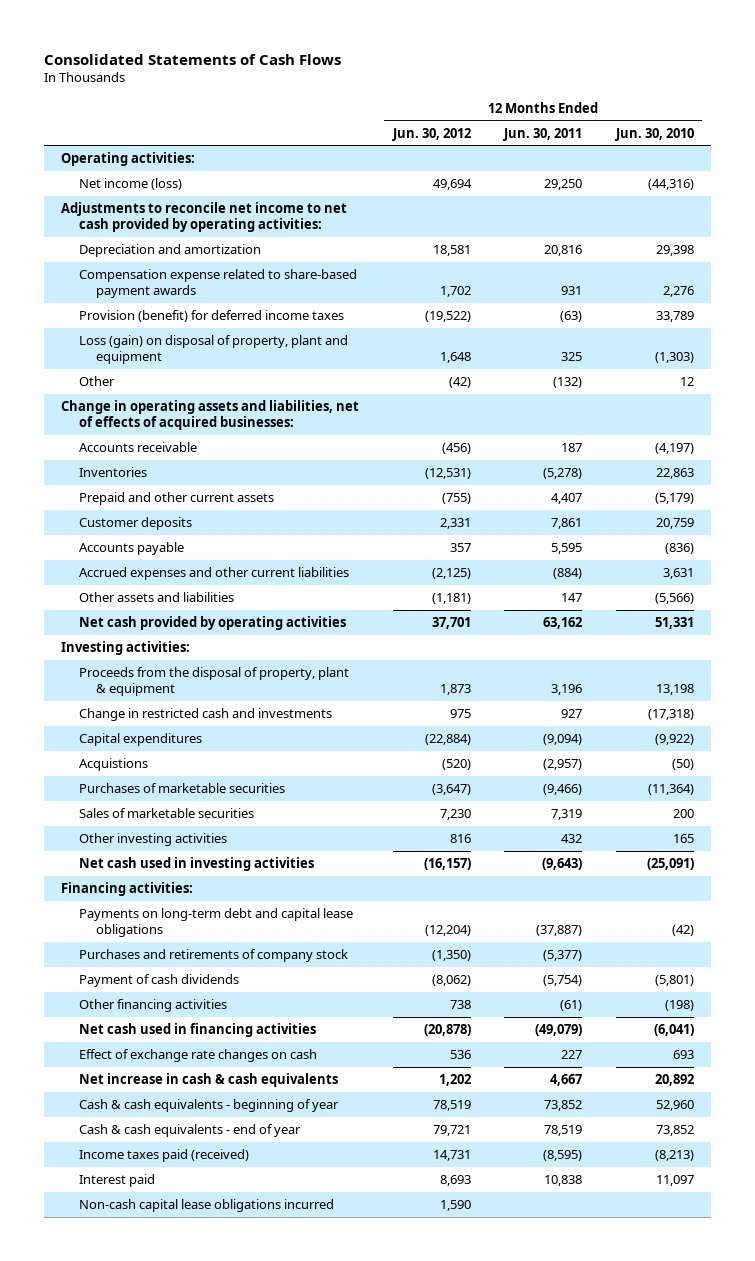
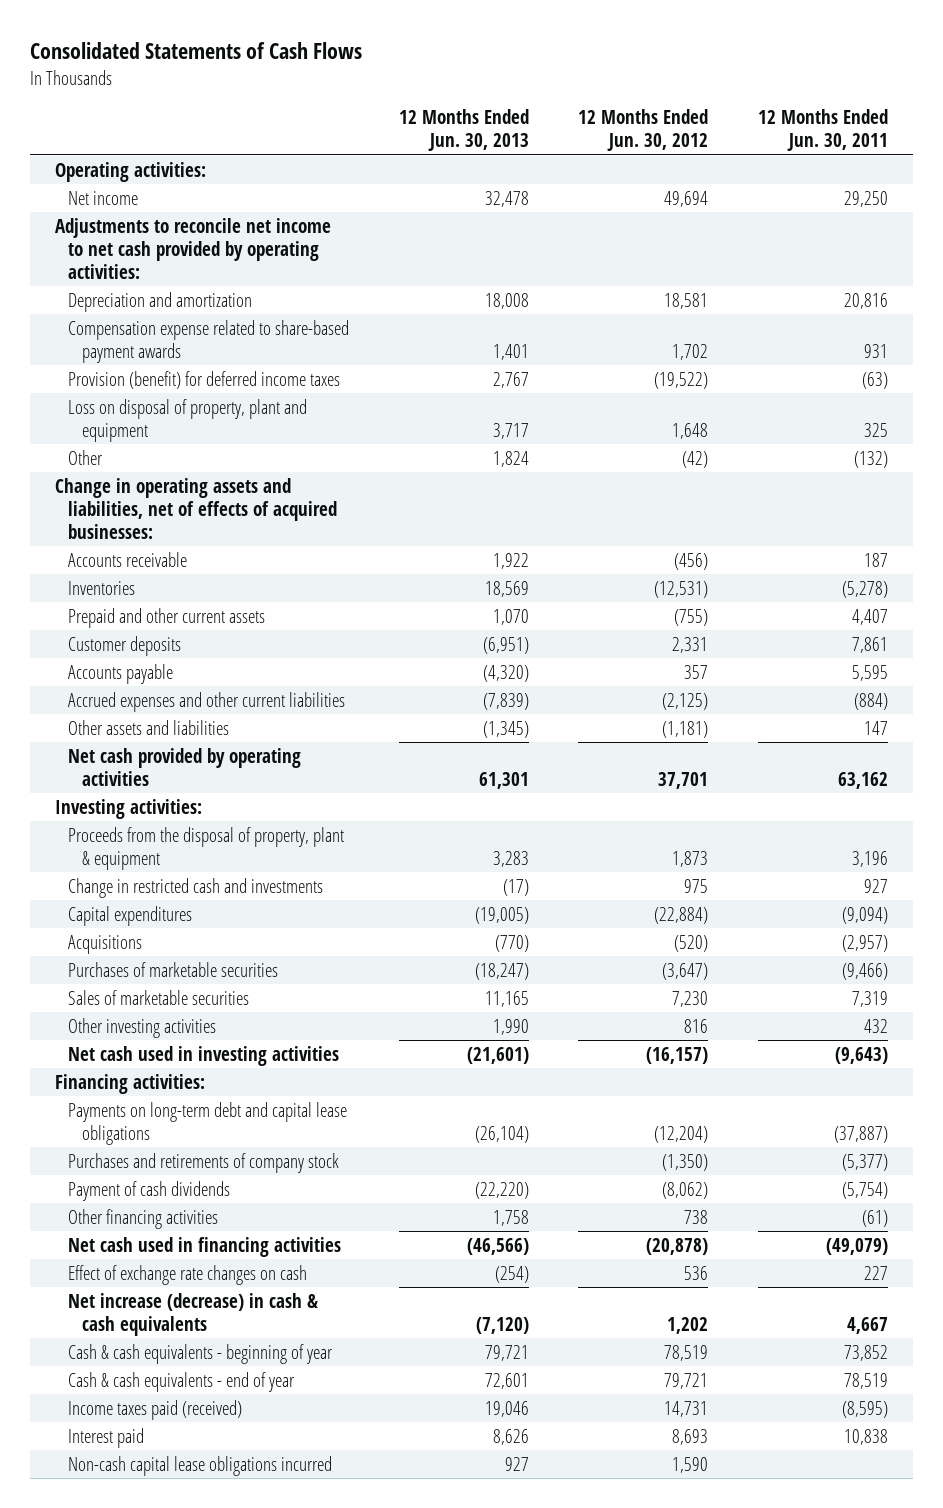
[614,127,694,141] Jun. 30, 2010 -> none
none -> [398,109,529,152] 12 Months Ended Jun. 30, 2013
[78,178,182,191] Net income (loss) -> [68,190,139,205] Net income
[78,335,348,365] Loss (gain) on disposal of property, plant and equipment -> [68,398,308,442] Loss on disposal of property, plant and equipment
[78,758,148,772] Acquistions -> [68,934,143,954] Acquisitions
[78,1073,338,1088] Net increase in cash & cash equivalents -> [68,1292,319,1336] Net increase (decrease) in cash & cash equivalents

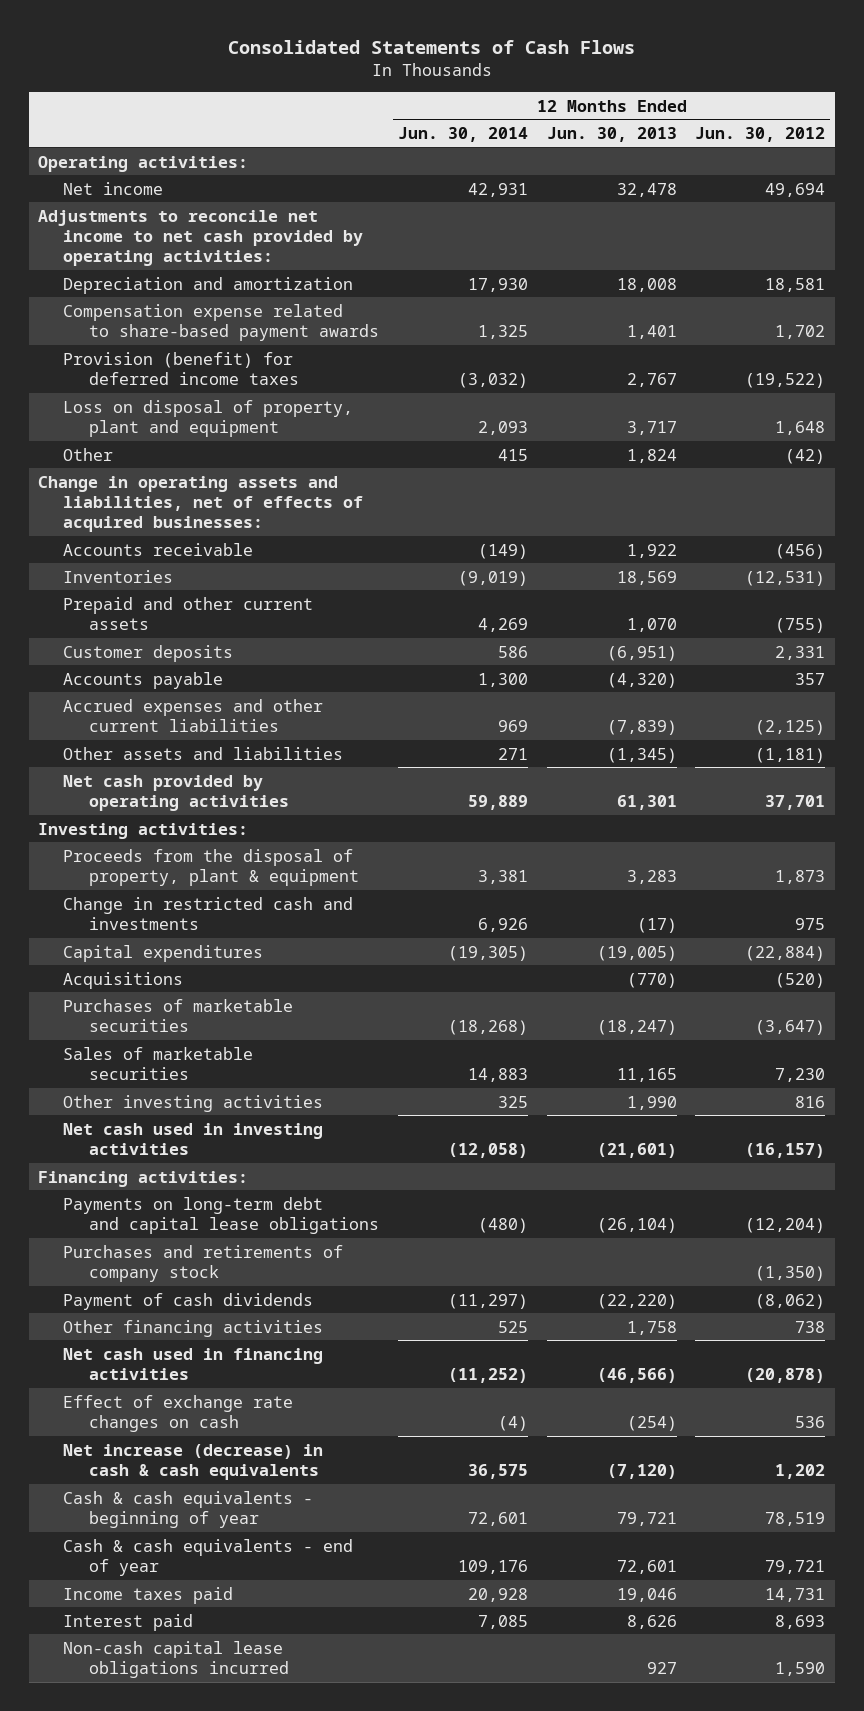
[757,109,888,152] 12 Months Ended Jun. 30, 2011 -> none
none -> [397,127,528,143] Jun. 30, 2014
[68,1399,243,1420] Income taxes paid (received) -> [63,1586,234,1604] Income taxes paid

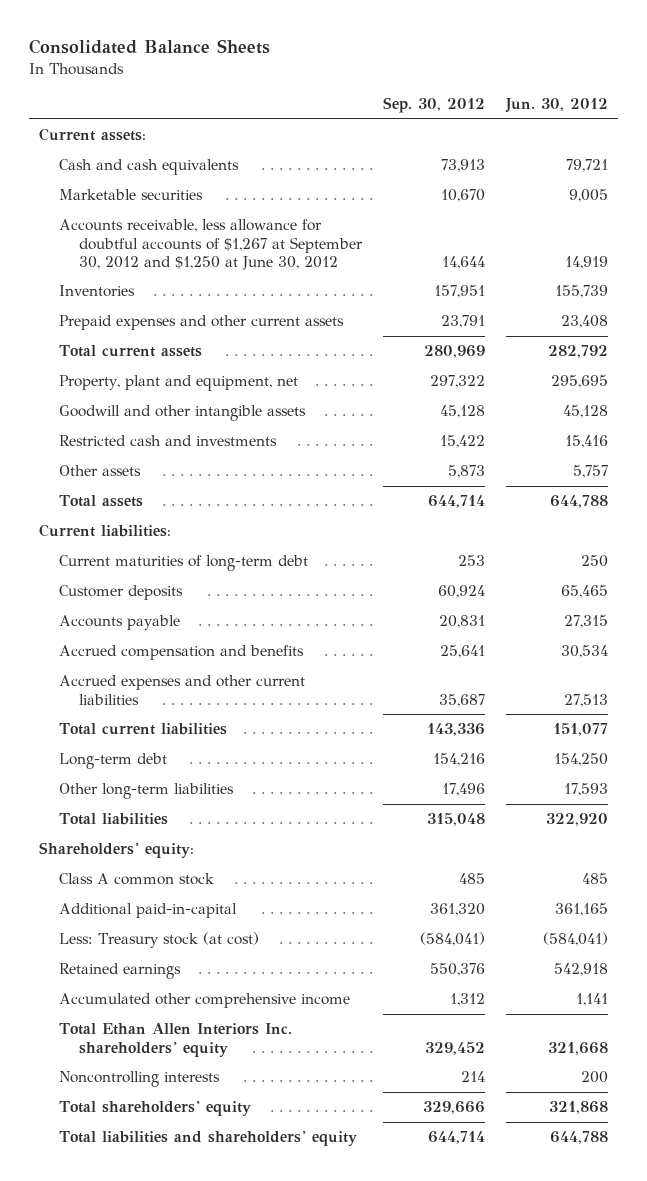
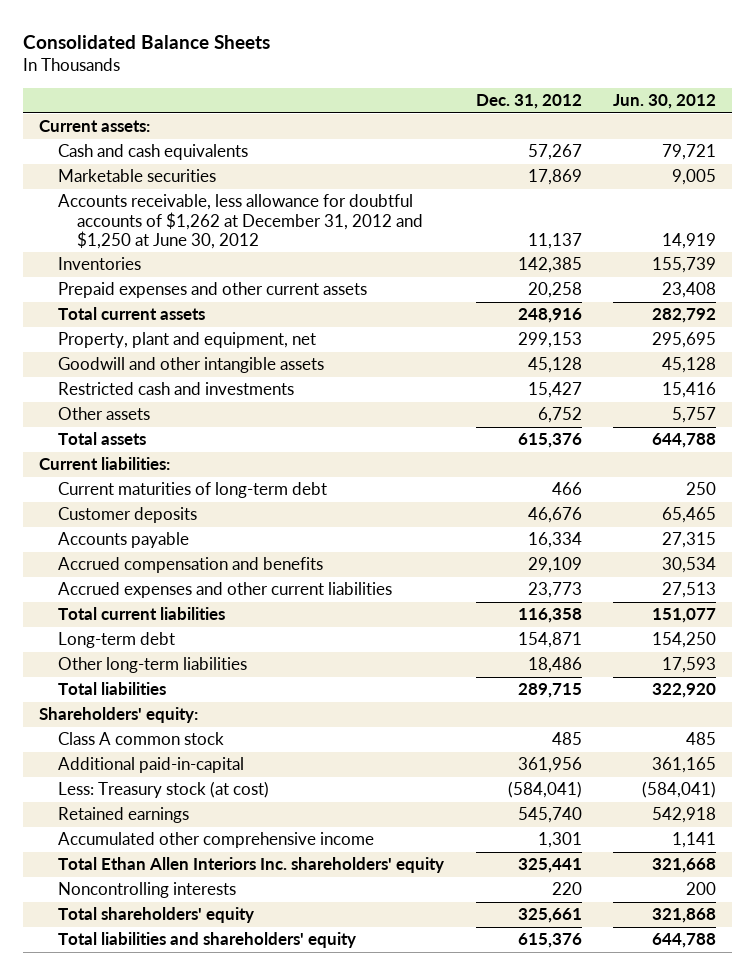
[383,97,486,114] Sep. 30, 2012 -> none
none -> [475,94,582,110] Dec. 31, 2012
[59,219,364,270] Accounts receivable, less allowance for doubtful accounts of $1,267 at September 30, 2012 and $1,250 at June 30, 2012 -> [58,194,424,250] Accounts receivable, less allowance for doubtful accounts of $1,262 at December 31, 2012 and $1,250 at June 30, 2012

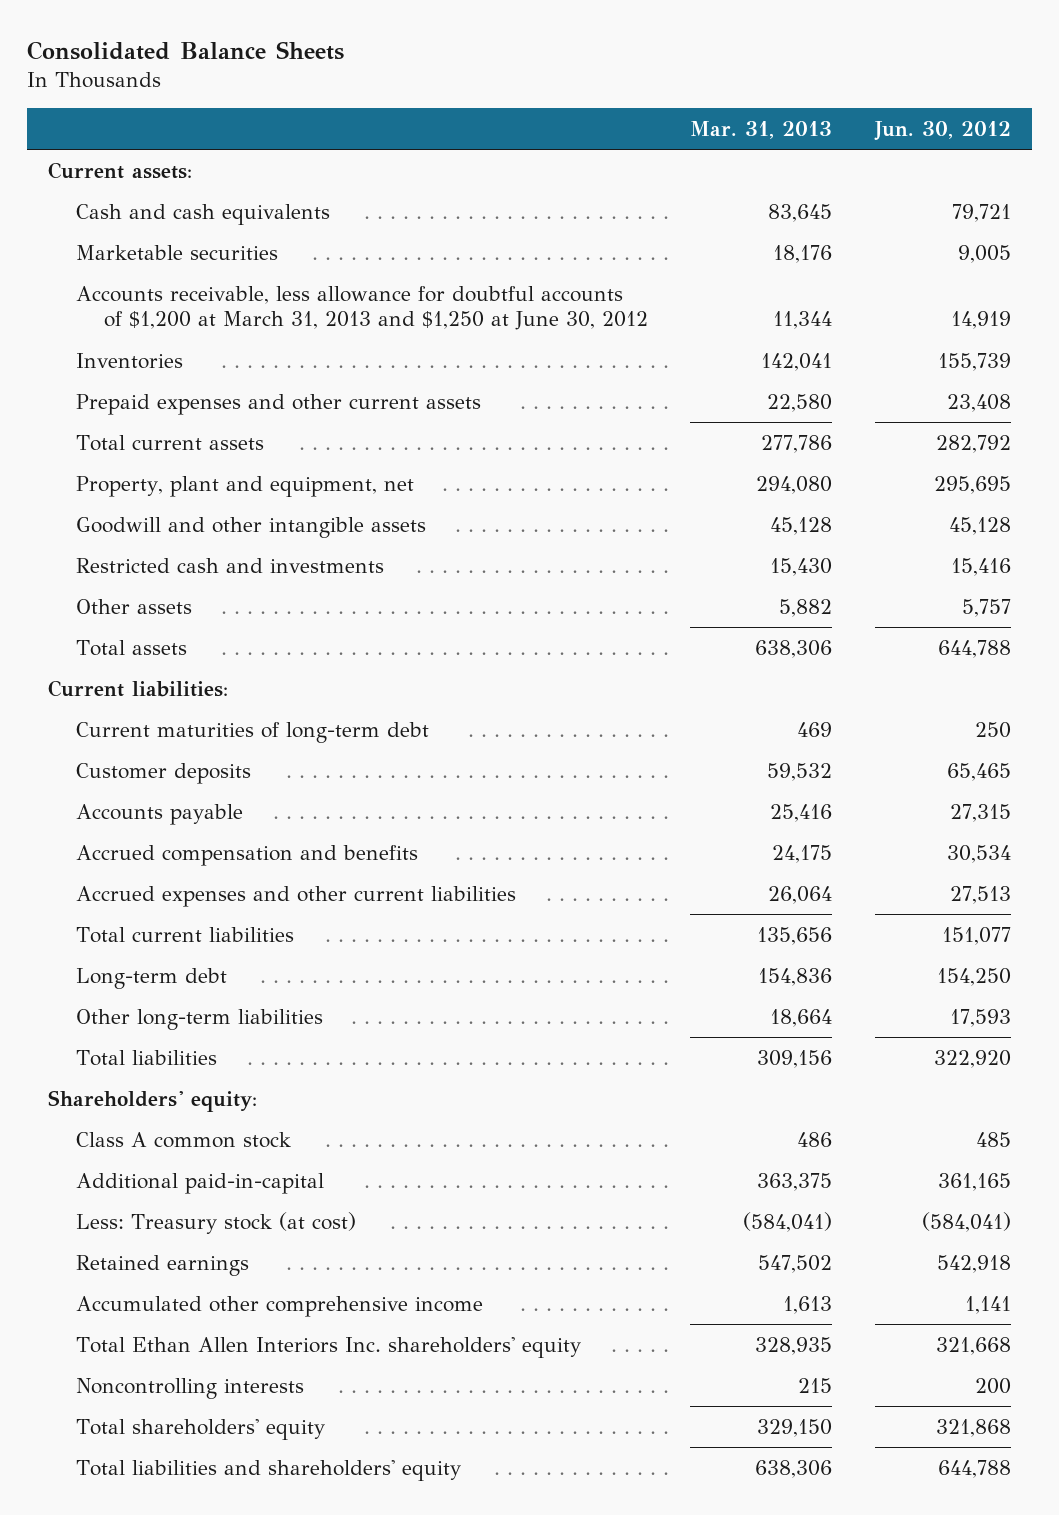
[475,94,582,110] Dec. 31, 2012 -> none
none -> [690,120,833,139] Mar. 31, 2013
[58,194,424,250] Accounts receivable, less allowance for doubtful accounts of $1,262 at December 31, 2012 and $1,250 at June 30, 2012 -> [76,285,649,331] Accounts receivable, less allowance for doubtful accounts of $1,200 at March 31, 2013 and $1,250 at June 30, 2012

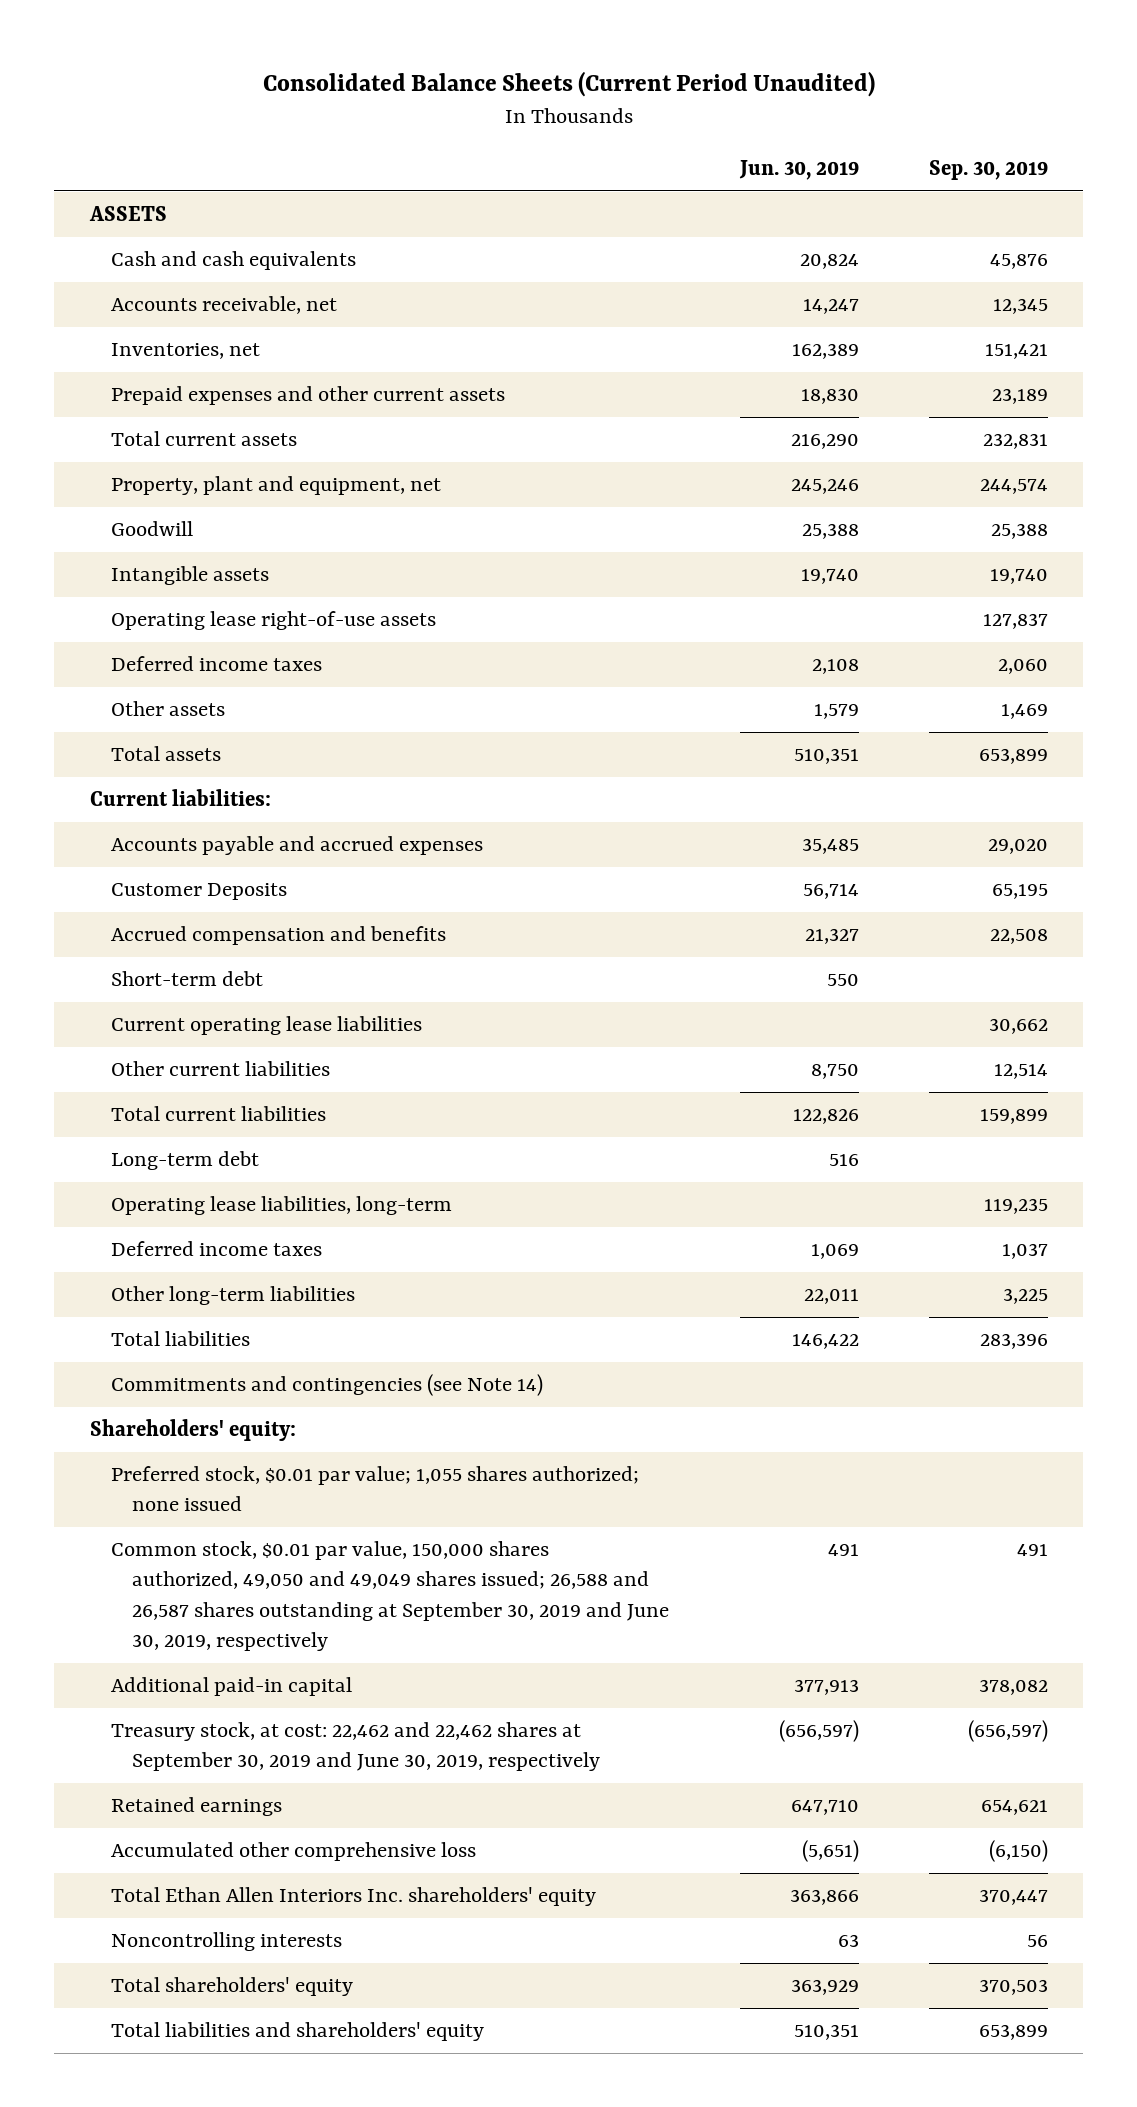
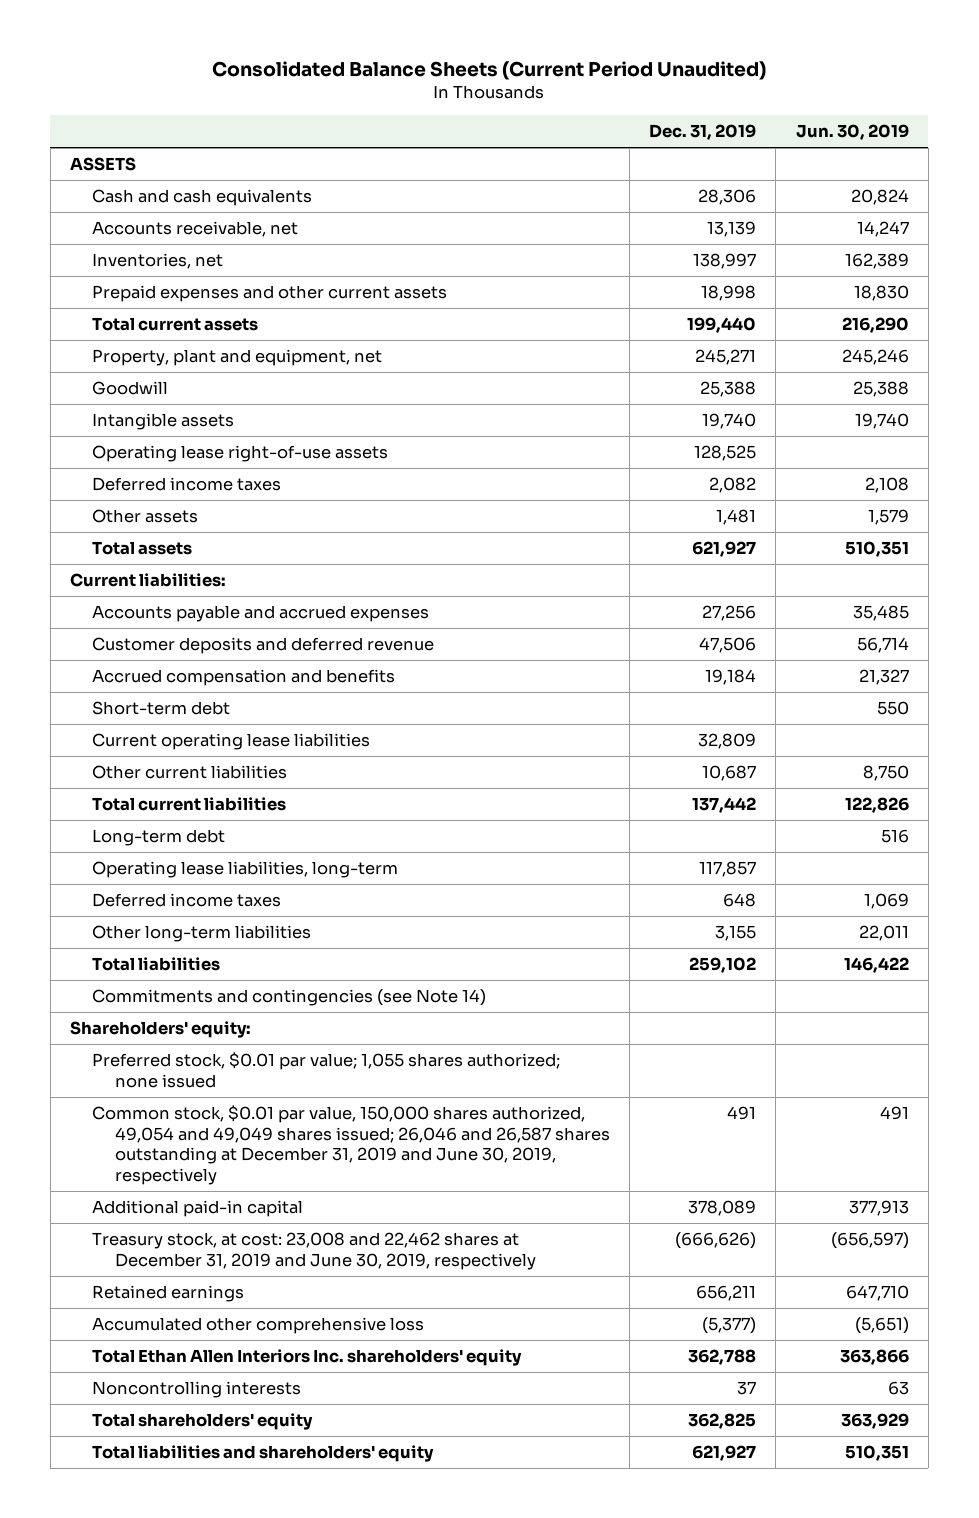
[928,160,1048,181] Sep. 30, 2019 -> none
none -> [649,123,757,140] Dec. 31, 2019
[110,883,287,901] Customer Deposits -> [92,637,435,655] Customer deposits and deferred revenue
[110,1541,670,1651] Common stock, $0.01 par value, 150,000 shares authorized, 49,050 and 49,049 shares issued; 26,588 and 26,587 shares outstanding at September 30, 2019 and June 30, 2019, respectively -> [92,1105,610,1185] Common stock, $0.01 par value, 150,000 shares authorized, 49,054 and 49,049 shares issued; 26,046 and 26,587 shares outstanding at December 31, 2019 and June 30, 2019, respectively
[110,1722,601,1772] Treasury stock, at cost: 22,462 and 22,462 shares at September 30, 2019 and June 30, 2019, respectively -> [92,1232,536,1270] Treasury stock, at cost: 23,008 and 22,462 shares at December 31, 2019 and June 30, 2019, respectively

